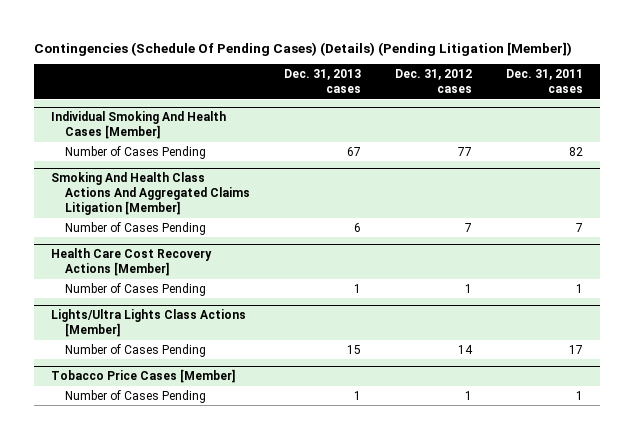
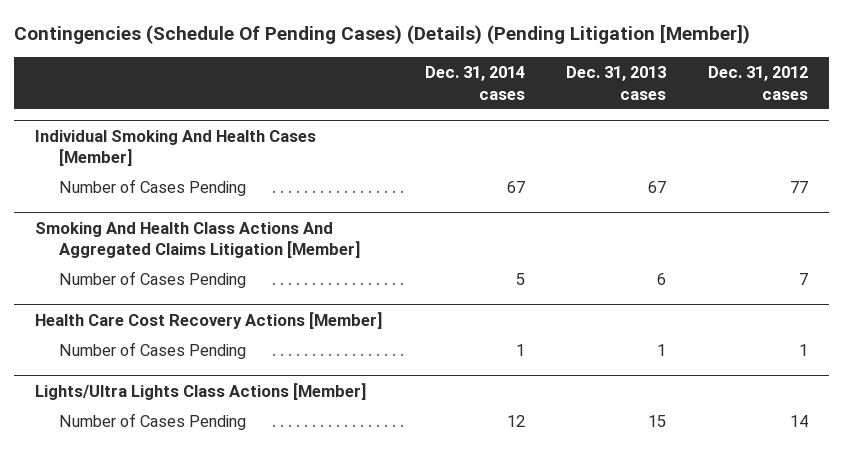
[505,69,583,94] Dec. 31, 2011 cases -> none
none -> [424,65,525,100] Dec. 31, 2014 cases
[50,369,235,384] Tobacco Price Cases [Member] -> none
[65,389,207,403] Number of Cases Pending -> none

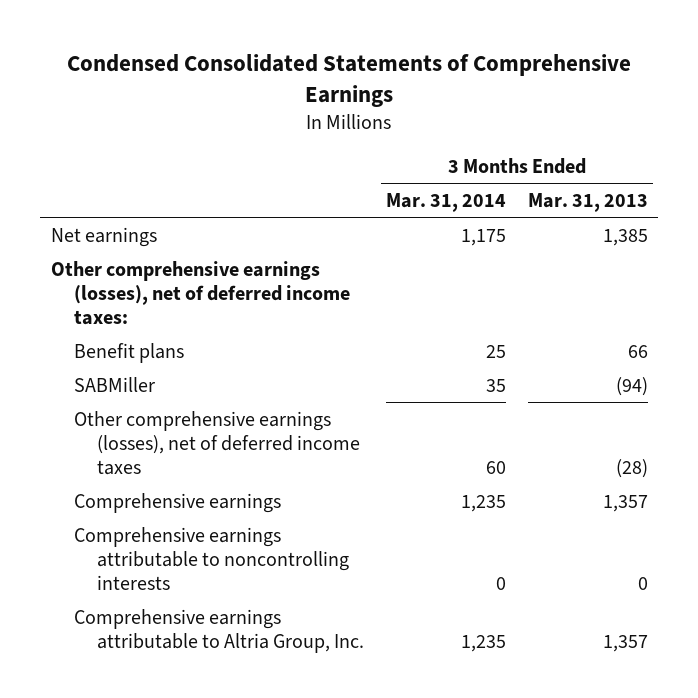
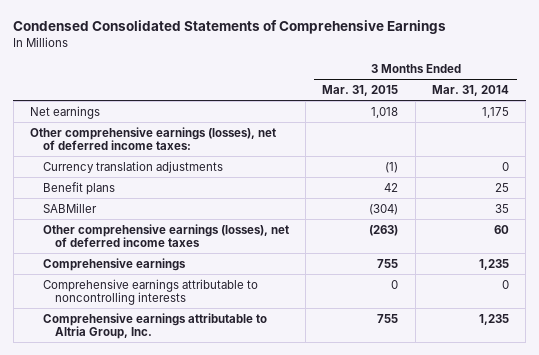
[527,192,648,212] Mar. 31, 2013 -> none
none -> [322,84,399,96] Mar. 31, 2015
none -> [42,160,223,173] Currency translation adjustments

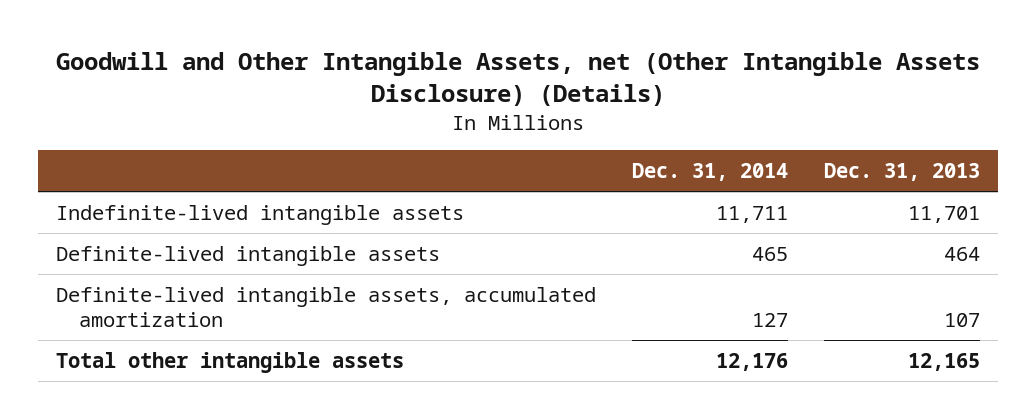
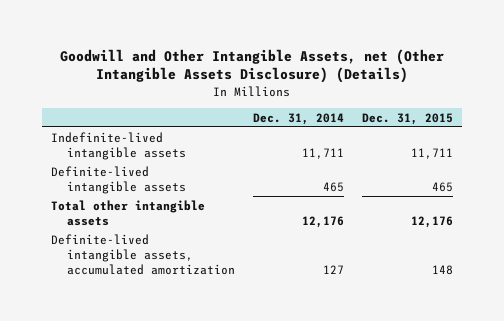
[823,163,980,182] Dec. 31, 2013 -> none
none -> [362,112,454,125] Dec. 31, 2015
[55,286,596,327] Definite-lived intangible assets, accumulated amortization -> [50,233,236,276] Definite-lived intangible assets, accumulated amortization

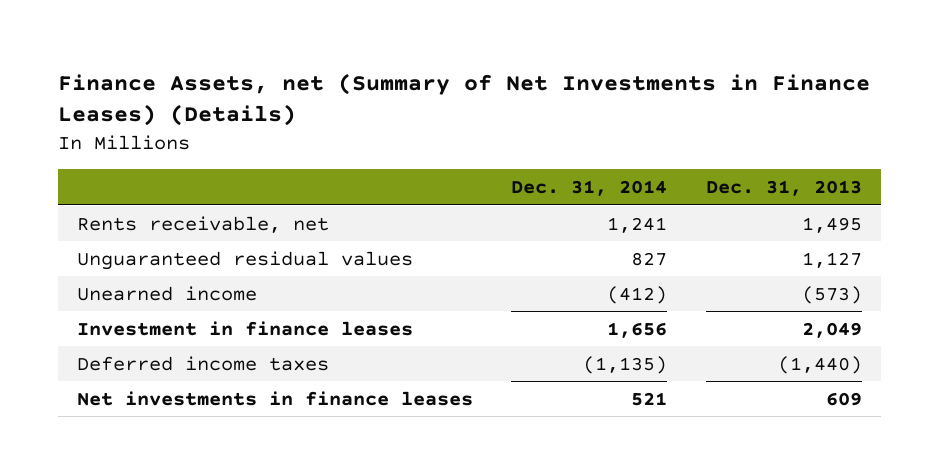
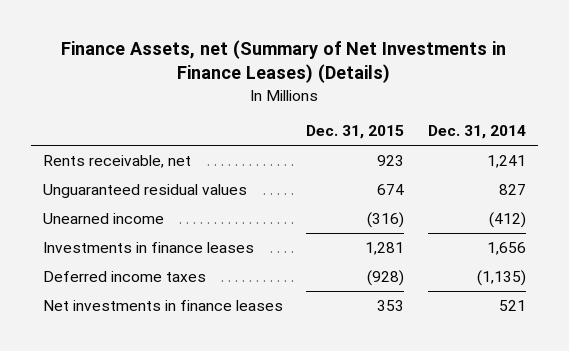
[705,179,862,196] Dec. 31, 2013 -> none
none -> [306,125,405,140] Dec. 31, 2015
[77,320,414,336] Investment in finance leases -> [42,242,254,254] Investments in finance leases

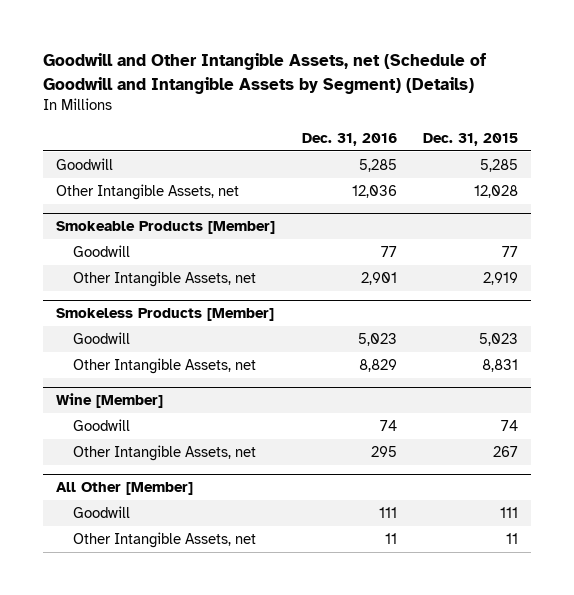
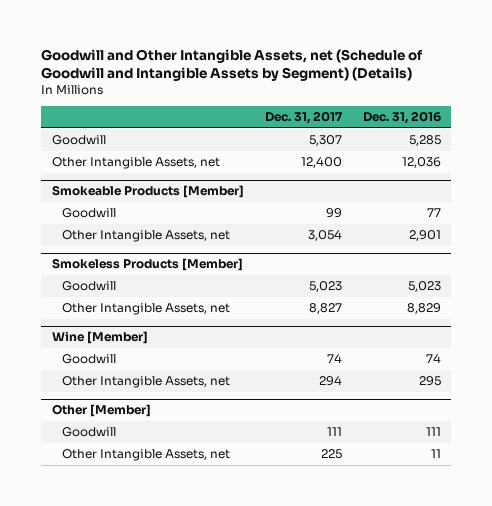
[422,132,518,146] Dec. 31, 2015 -> none
none -> [264,111,343,125] Dec. 31, 2017
[56,482,194,496] All Other [Member] -> [51,404,151,418] Other [Member]

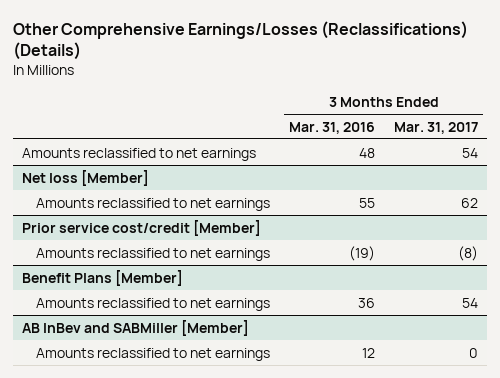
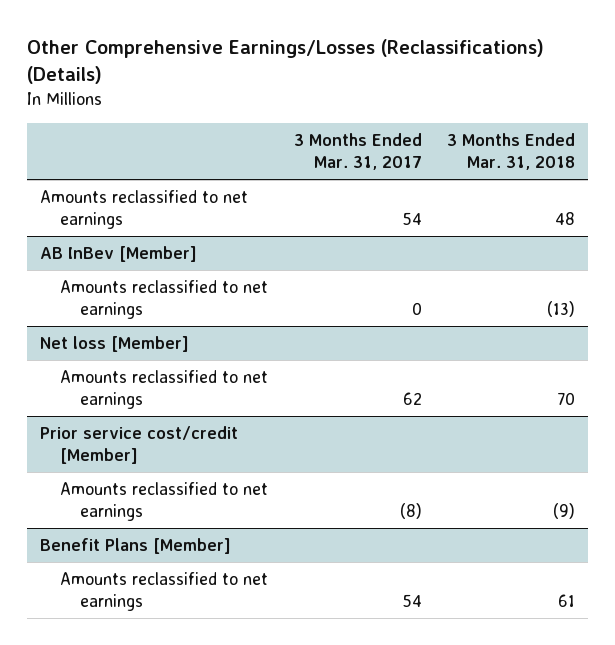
[289,121,376,134] Mar. 31, 2016 -> none
none -> [447,132,576,171] 3 Months Ended Mar. 31, 2018
none -> [39,245,197,262] AB InBev [Member]
none -> [60,279,269,320] Amounts reclassified to net earnings
[22,319,250,336] AB InBev and SABMiller [Member] -> none
[36,347,271,361] Amounts reclassified to net earnings -> none

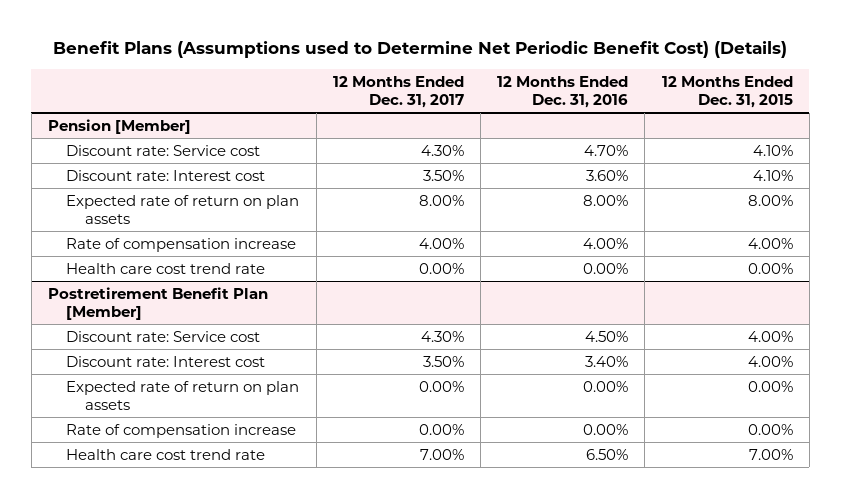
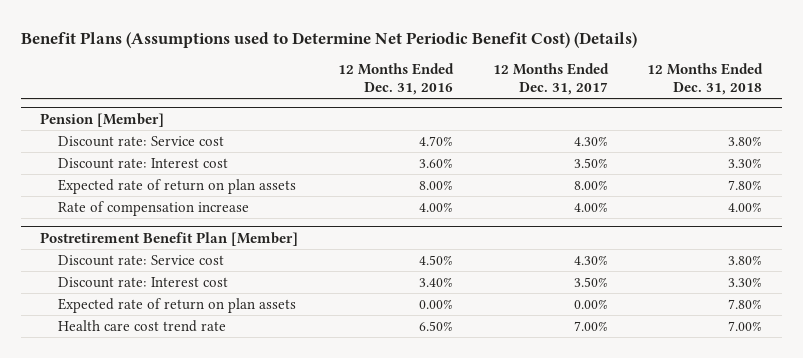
[661,76,793,108] 12 Months Ended Dec. 31, 2015 -> none
none -> [647,63,764,95] 12 Months Ended Dec. 31, 2018
[66,262,266,274] Health care cost trend rate -> none
[66,423,297,438] Rate of compensation increase -> none

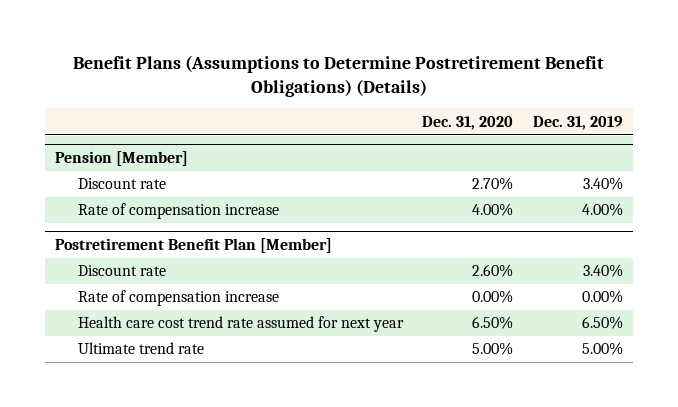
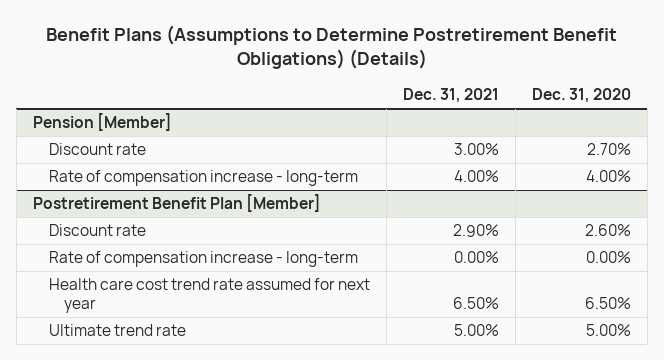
[532,115,623,130] Dec. 31, 2019 -> none
none -> [402,88,499,104] Dec. 31, 2021
[77,203,279,220] Rate of compensation increase -> [48,170,358,187] Rate of compensation increase - long-term
[77,290,279,307] Rate of compensation increase -> [48,251,358,268] Rate of compensation increase - long-term

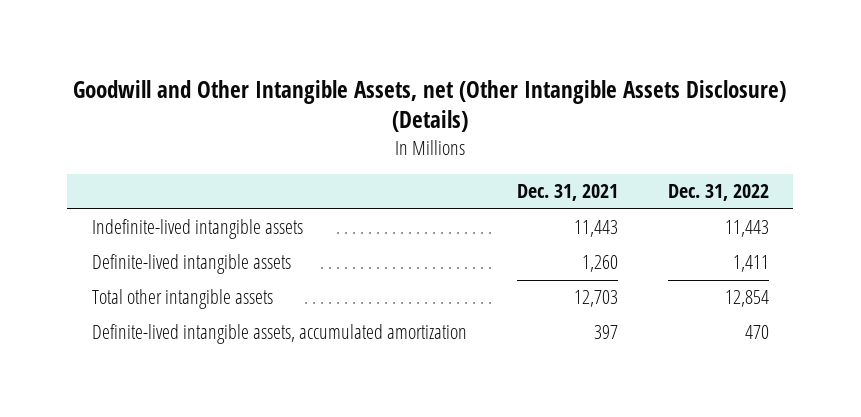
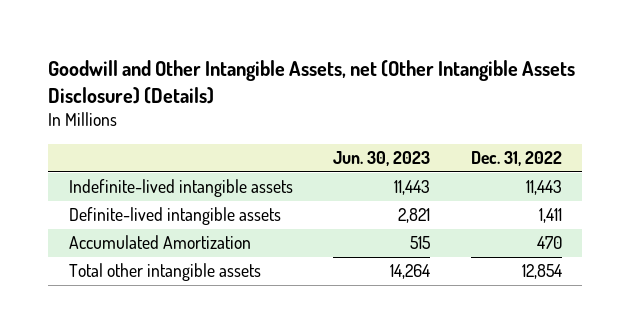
[516,184,618,202] Dec. 31, 2021 -> none
none -> [333,151,431,167] Jun. 30, 2023
none -> [68,235,251,250] Accumulated Amortization
[92,324,468,345] Definite-lived intangible assets, accumulated amortization -> none

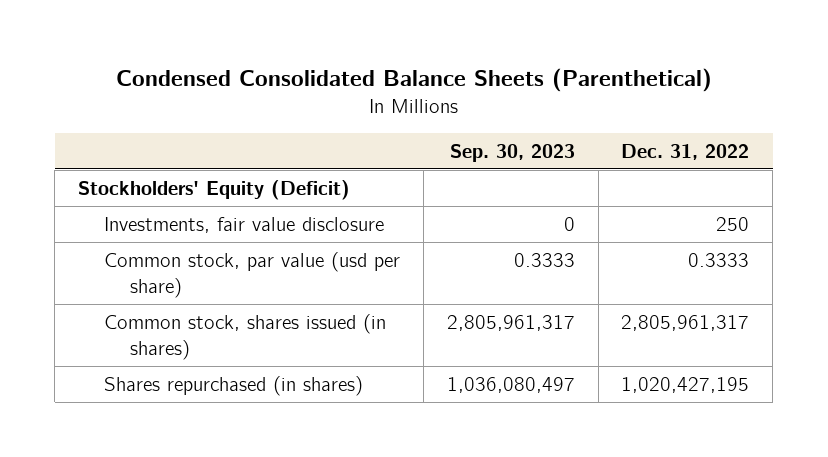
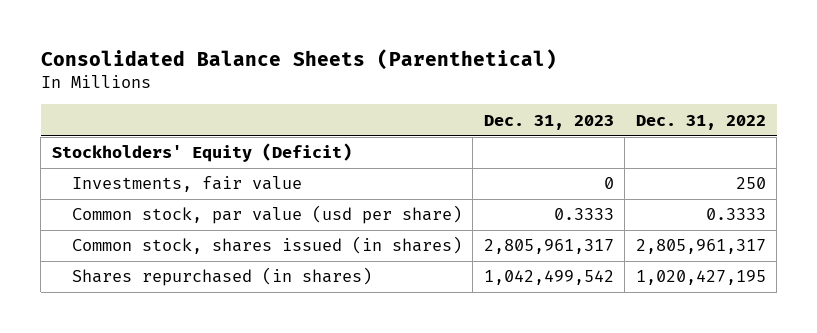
[115,67,712,92] Condensed Consolidated Balance Sheets (Parenthetical) -> [40,48,557,70] Consolidated Balance Sheets (Parenthetical)
[449,143,575,162] Sep. 30, 2023 -> none
none -> [483,114,614,130] Dec. 31, 2023
[104,216,385,233] Investments, fair value disclosure -> [71,176,302,193] Investments, fair value

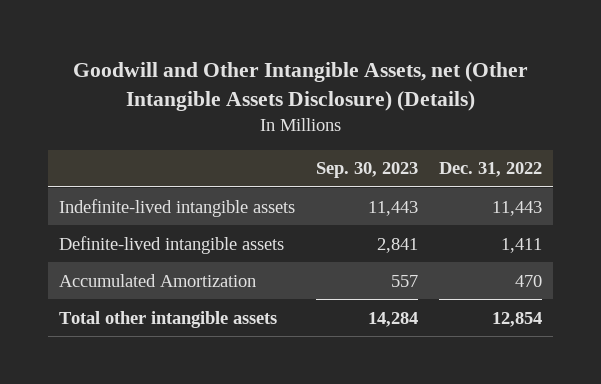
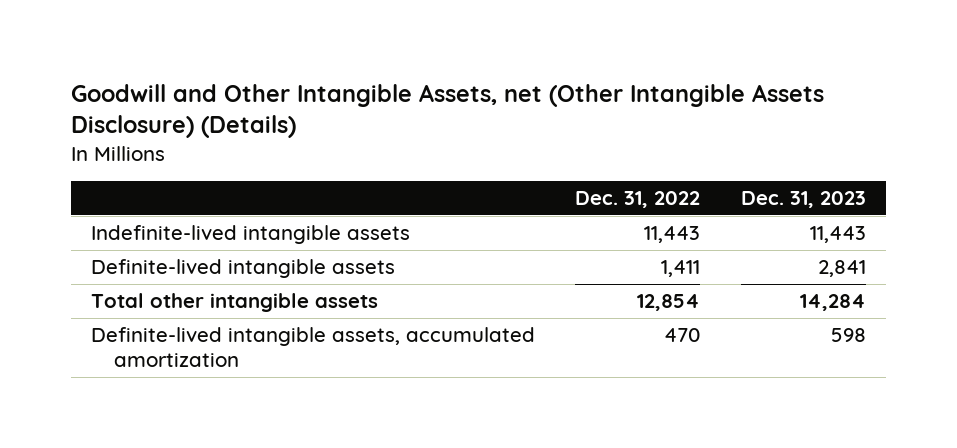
[316,162,419,179] Sep. 30, 2023 -> none
none -> [740,191,866,209] Dec. 31, 2023
[58,273,256,287] Accumulated Amortization -> none
none -> [90,327,535,368] Definite-lived intangible assets, accumulated amortization

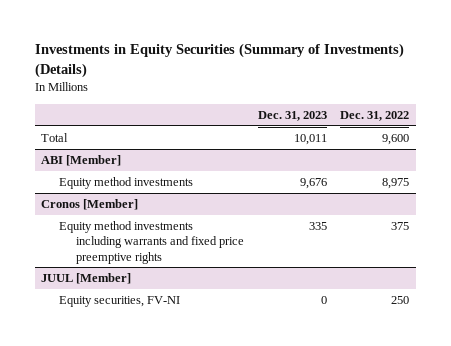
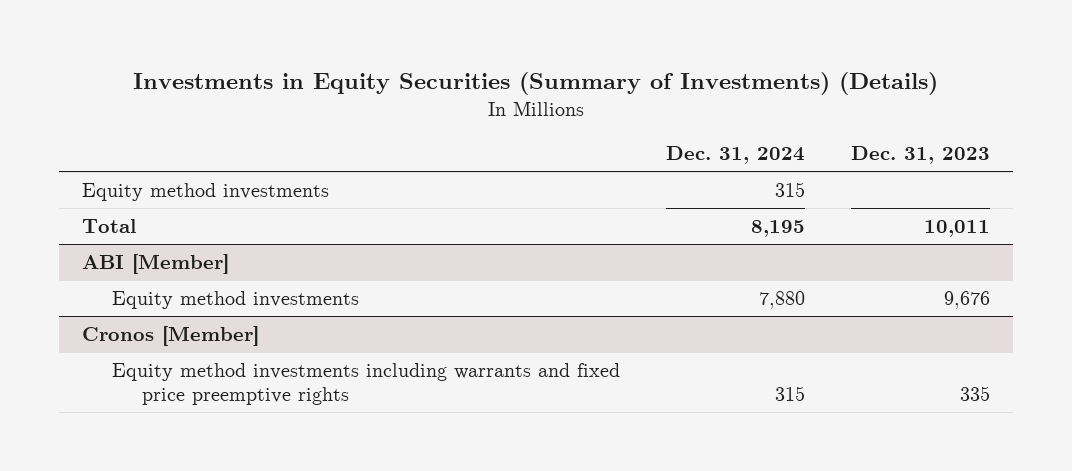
[340,111,410,122] Dec. 31, 2022 -> none
none -> [666,145,806,164] Dec. 31, 2024
none -> [82,182,330,201] Equity method investments
[41,273,132,285] JUUL [Member] -> none
[58,296,180,308] Equity securities, FV-NI -> none

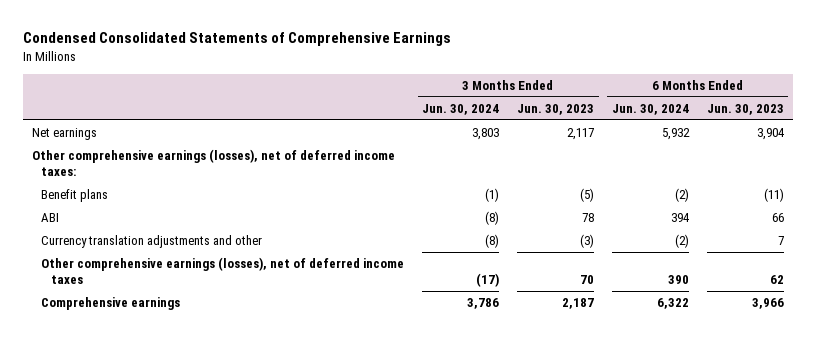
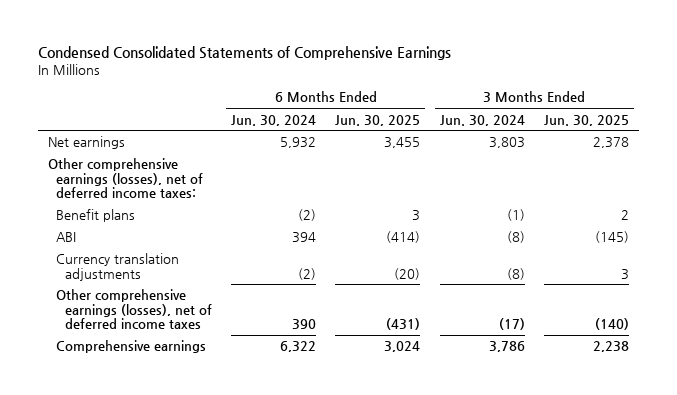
[517,103,595,115] Jun. 30, 2023 -> none
[706,103,784,115] Jun. 30, 2023 -> none
none -> [335,114,421,126] Jun. 30, 2025
none -> [544,114,630,126] Jun. 30, 2025
[41,235,263,249] Currency translation adjustments and other -> [56,253,180,281] Currency translation adjustments

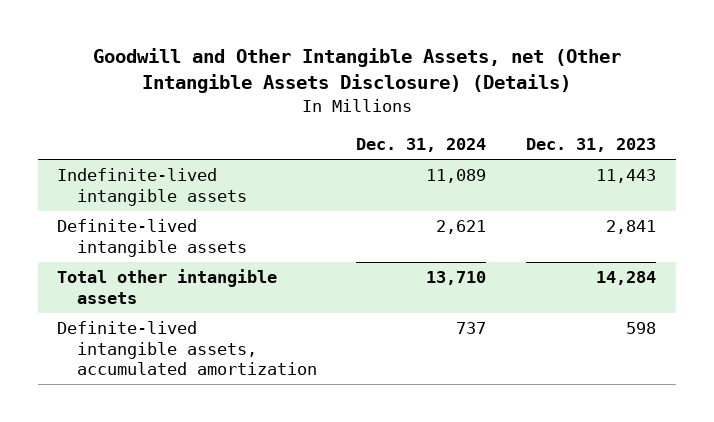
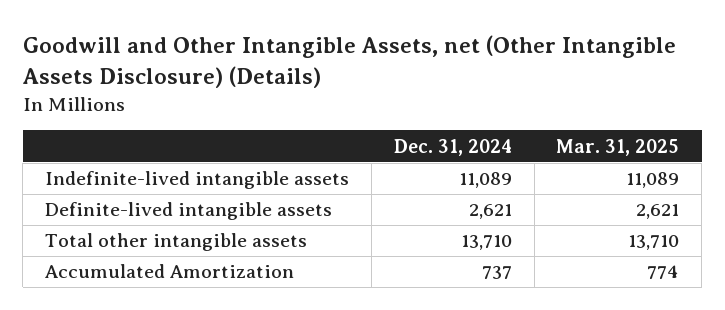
[526,137,657,152] Dec. 31, 2023 -> none
none -> [556,138,680,156] Mar. 31, 2025
[57,321,317,376] Definite-lived intangible assets, accumulated amortization -> [45,264,295,279] Accumulated Amortization

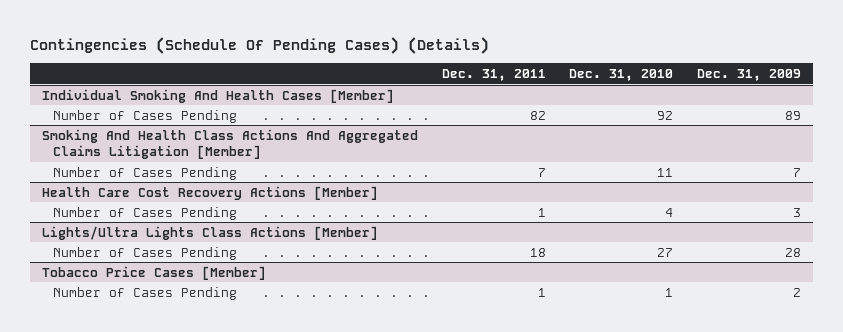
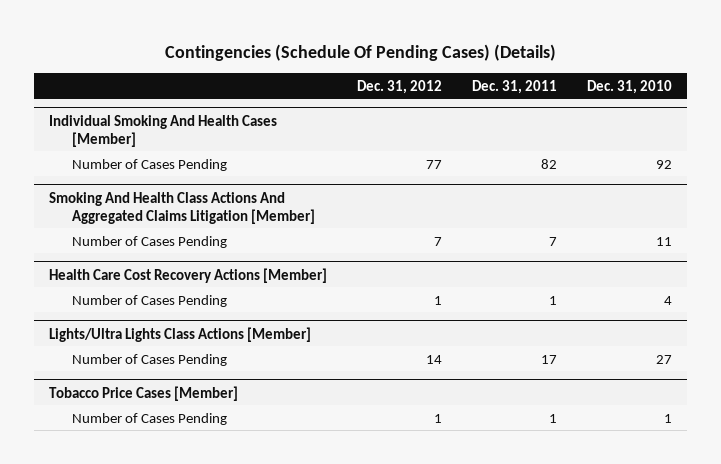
[697,69,802,82] Dec. 31, 2009 -> none
none -> [357,79,443,94] Dec. 31, 2012
[529,247,546,257] 18 -> [541,354,558,364] 17

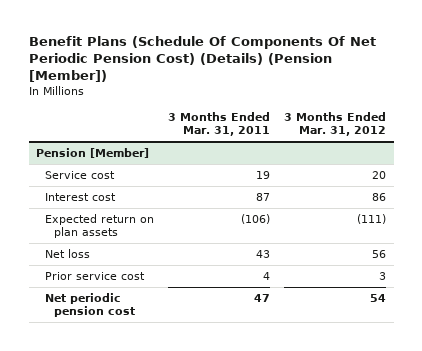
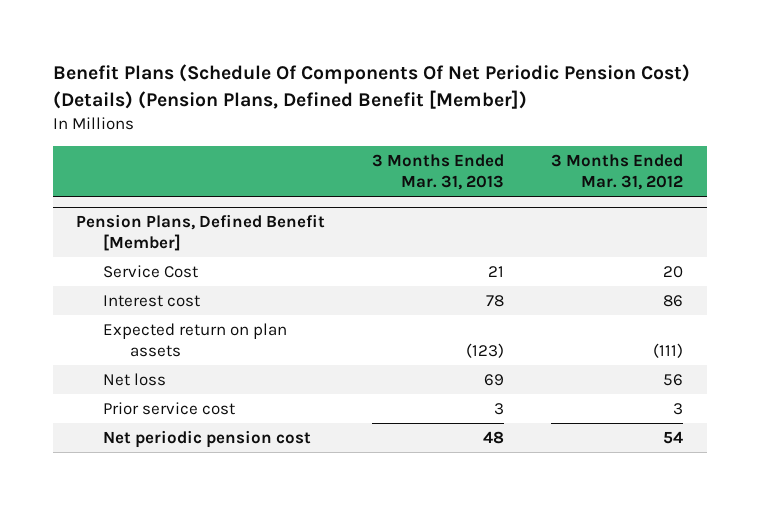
[28,35,376,83] Benefit Plans (Schedule Of Components Of Net Periodic Pension Cost) (Details) (Pension [Member]) -> [52,64,690,109] Benefit Plans (Schedule Of Components Of Net Periodic Pension Cost) (Details) (Pension Plans, Defined Benefit [Member])
[168,111,271,137] 3 Months Ended Mar. 31, 2011 -> none
none -> [372,154,505,190] 3 Months Ended Mar. 31, 2013
[35,148,149,159] Pension [Member] -> none
none -> [76,214,326,251] Pension Plans, Defined Benefit [Member]
[45,171,116,180] Service cost -> [102,265,198,279] Service Cost

